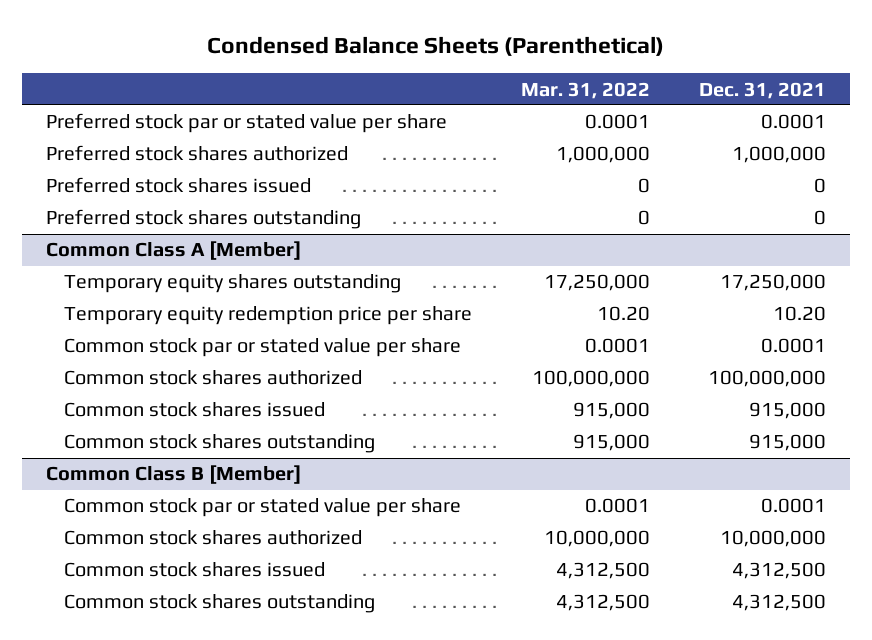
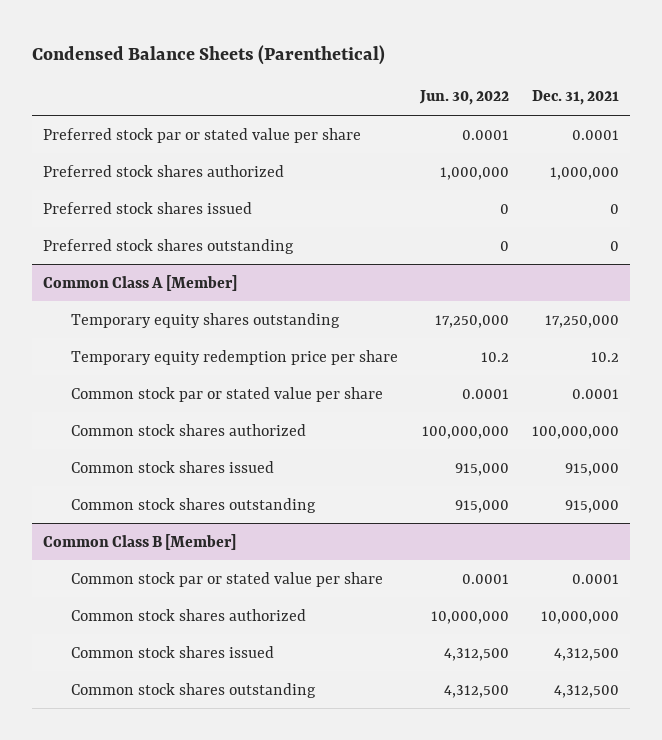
[520,81,650,99] Mar. 31, 2022 -> none
none -> [419,90,510,106] Jun. 30, 2022
[772,306,826,322] 10.20 -> [591,351,620,362] 10.2

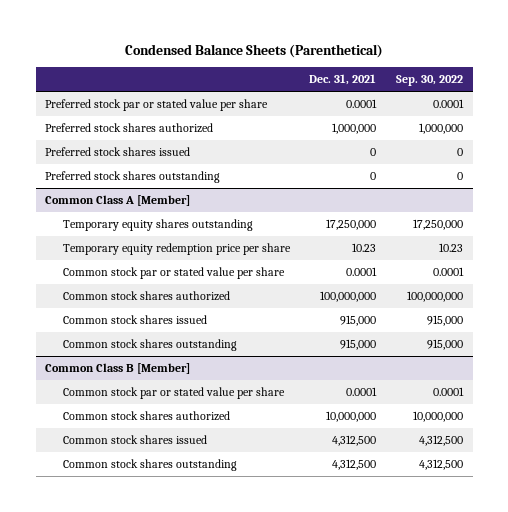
[419,90,510,106] Jun. 30, 2022 -> none
none -> [395,74,463,86] Sep. 30, 2022
[591,351,620,362] 10.2 -> [352,243,377,253] 10.23

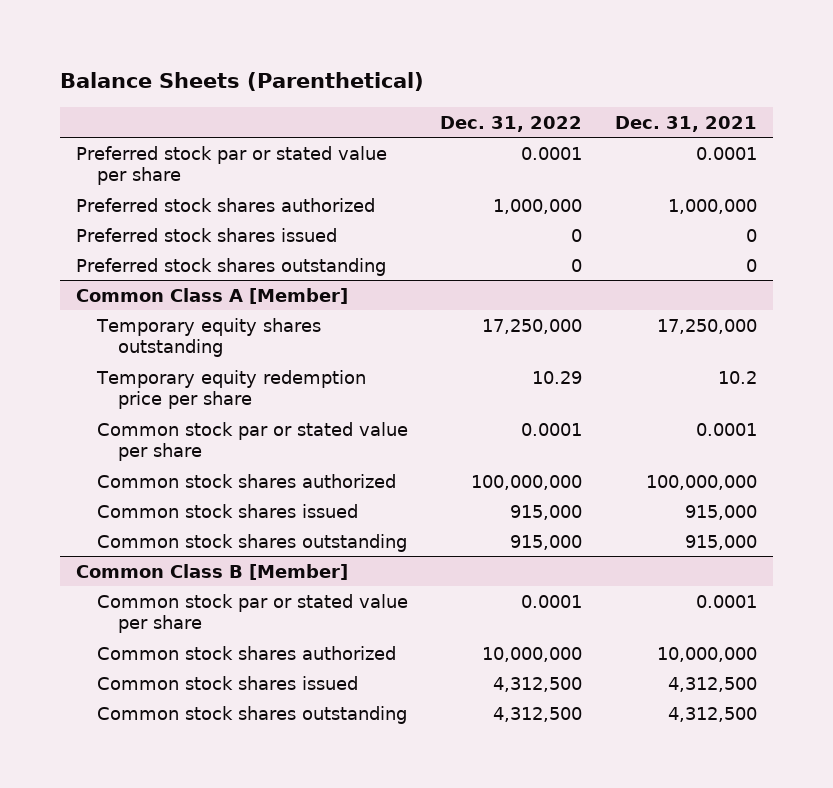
[125,43,384,58] Condensed Balance Sheets (Parenthetical) -> [60,72,425,92] Balance Sheets (Parenthetical)
[395,74,463,86] Sep. 30, 2022 -> none
none -> [440,115,583,132] Dec. 31, 2022
[352,243,377,253] 10.23 -> [717,370,757,384] 10.2

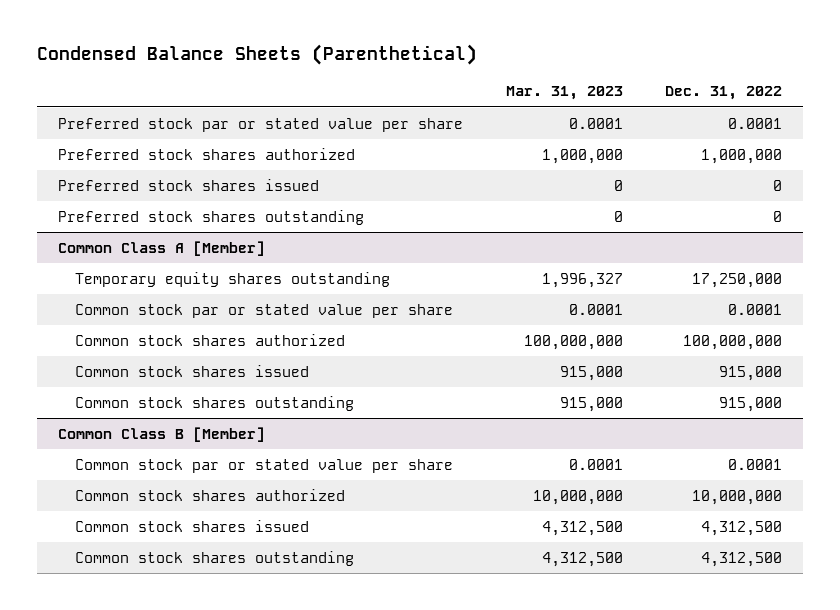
[60,72,425,92] Balance Sheets (Parenthetical) -> [36,44,477,66] Condensed Balance Sheets (Parenthetical)
[614,115,757,132] Dec. 31, 2021 -> none
none -> [505,86,623,101] Mar. 31, 2023
[96,369,367,410] Temporary equity redemption price per share -> none

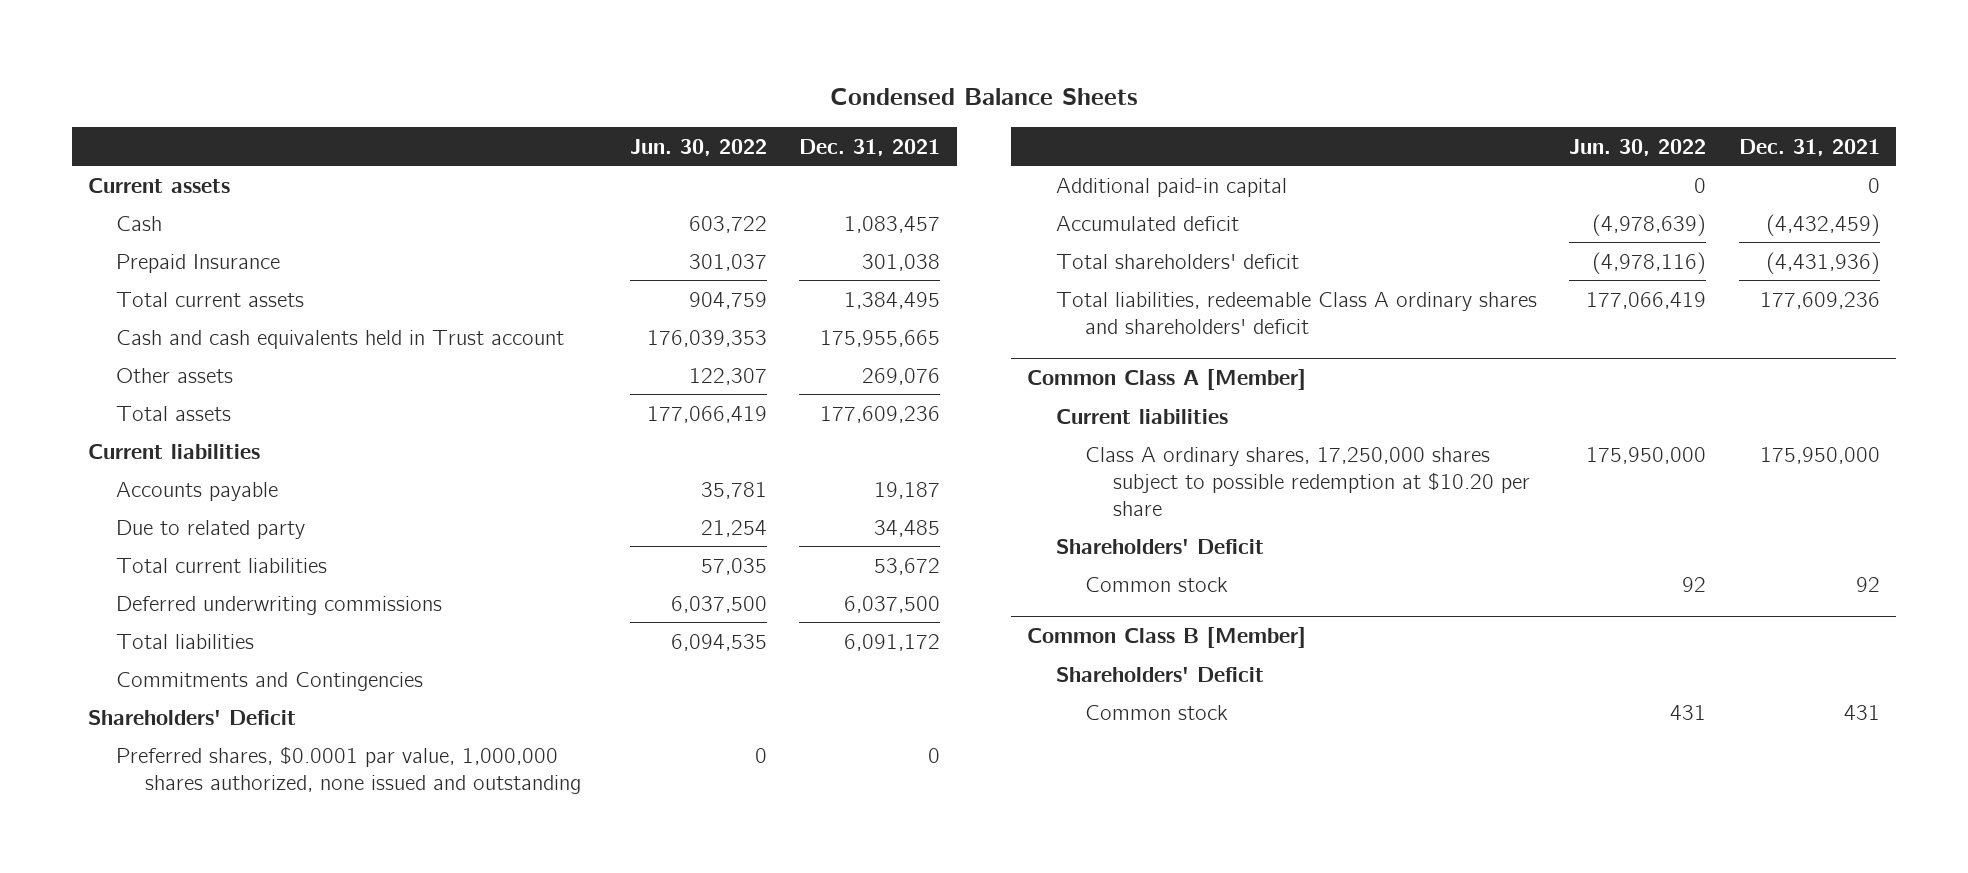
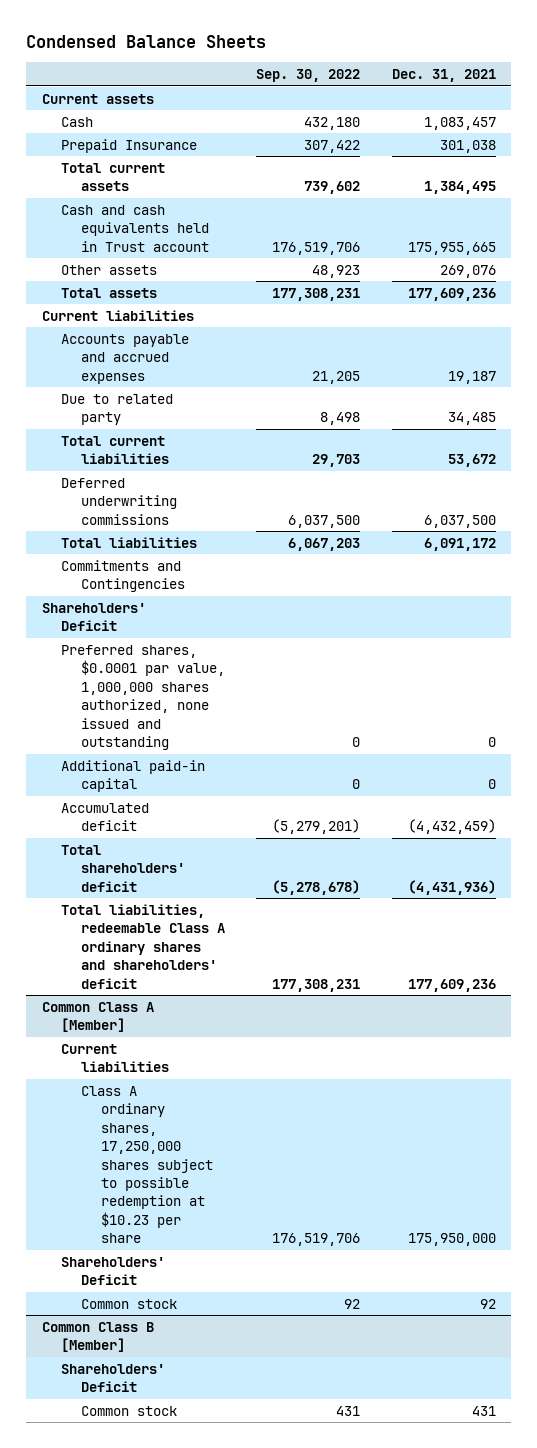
[629,138,767,156] Jun. 30, 2022 -> none
none -> [256,69,361,83] Sep. 30, 2022
[116,481,279,501] Accounts payable -> [61,333,190,384] Accounts payable and accrued expenses
[1084,446,1531,516] Class A ordinary shares, 17,250,000 shares subject to possible redemption at $10.20 per share -> [81,1085,213,1244] Class A ordinary shares, 17,250,000 shares subject to possible redemption at $10.23 per share

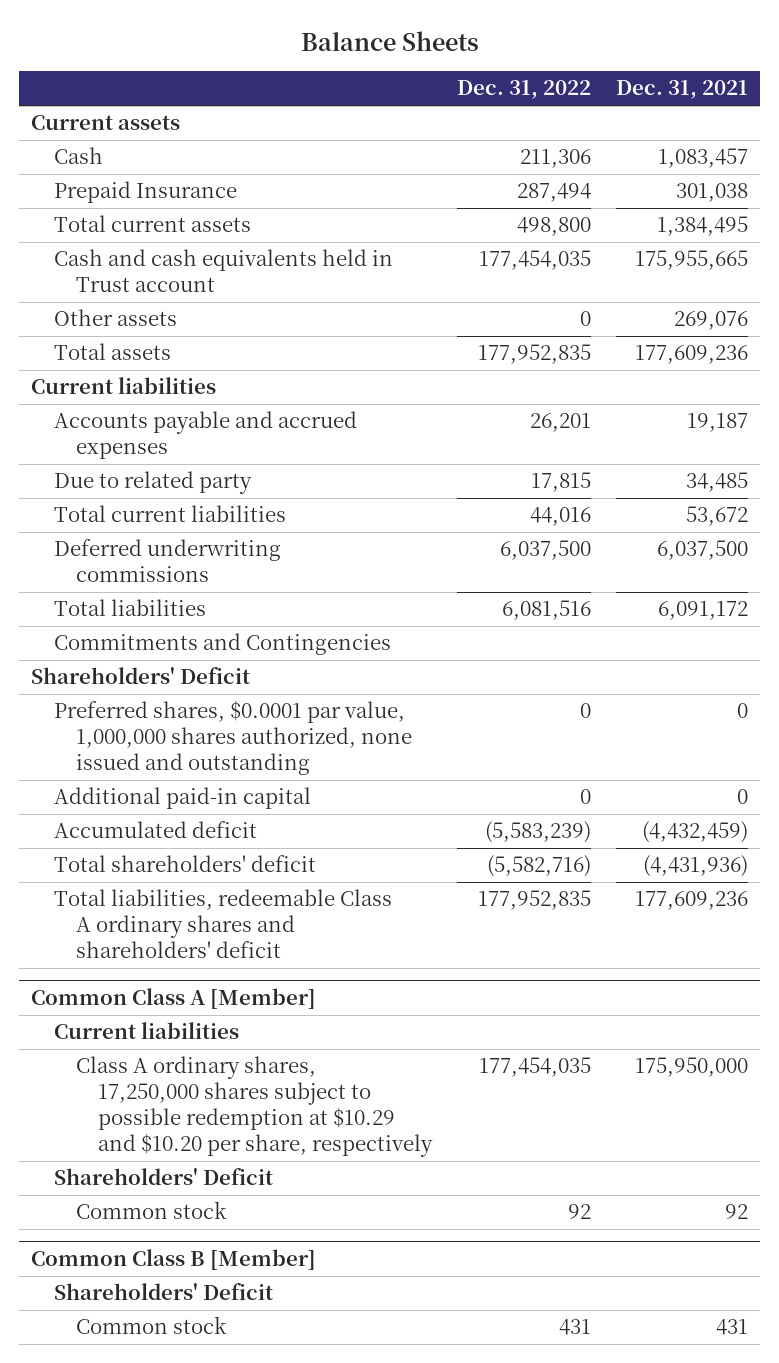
[26,35,267,49] Condensed Balance Sheets -> [300,30,479,51] Balance Sheets
[256,69,361,83] Sep. 30, 2022 -> none
none -> [457,80,592,100] Dec. 31, 2022
[81,1085,213,1244] Class A ordinary shares, 17,250,000 shares subject to possible redemption at $10.23 per share -> [76,1056,434,1158] Class A ordinary shares, 17,250,000 shares subject to possible redemption at $10.29 and $10.20 per share, respectively

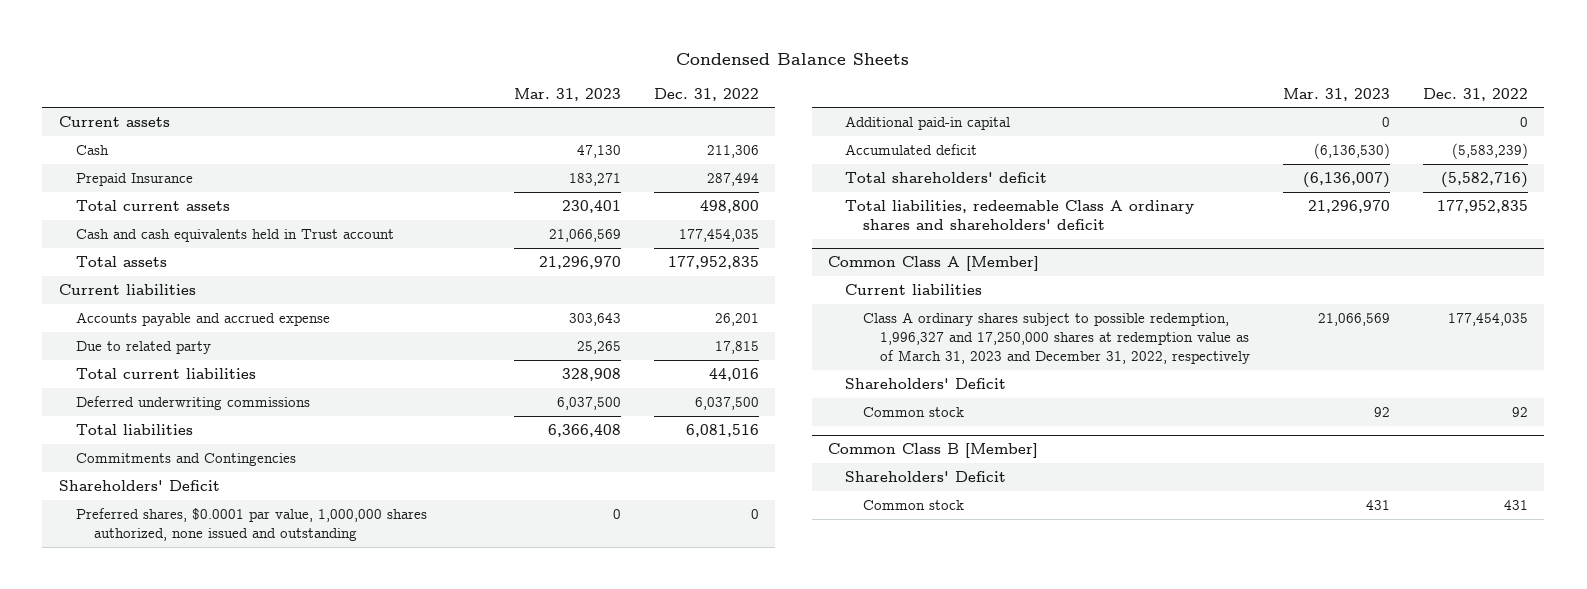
[300,30,479,51] Balance Sheets -> [676,53,910,66] Condensed Balance Sheets
[615,80,748,100] Dec. 31, 2021 -> none
none -> [513,87,621,101] Mar. 31, 2023
[53,309,177,327] Other assets -> none
[53,411,357,460] Accounts payable and accrued expenses -> [76,311,331,326] Accounts payable and accrued expense
[76,1056,434,1158] Class A ordinary shares, 17,250,000 shares subject to possible redemption at $10.29 and $10.20 per share, respectively -> [862,311,1251,364] Class A ordinary shares subject to possible redemption, 1,996,327 and 17,250,000 shares at redemption value as of March 31, 2023 and December 31, 2022, respectively

